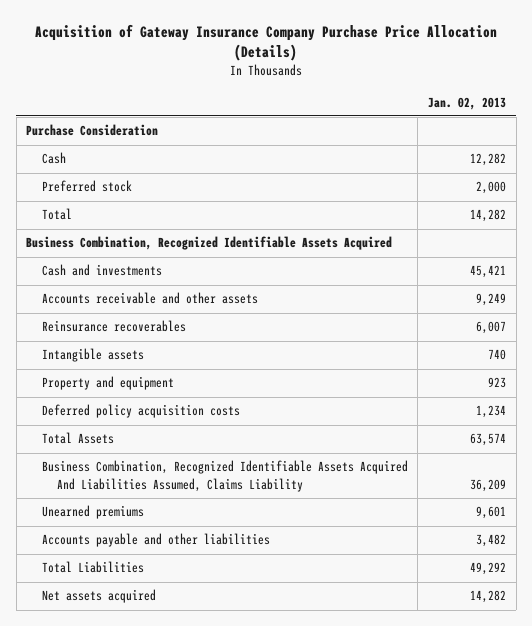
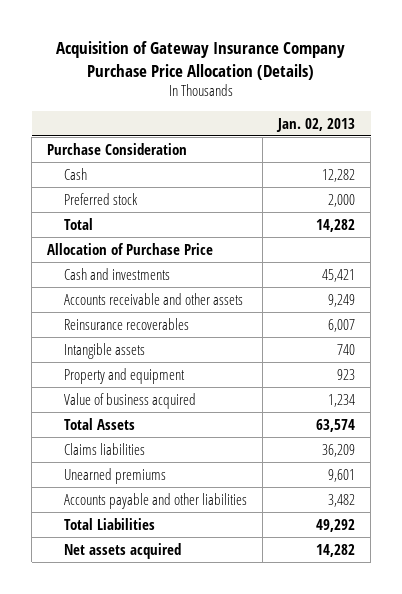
[26,236,393,251] Business Combination, Recognized Identifiable Assets Acquired -> [46,242,213,255] Allocation of Purchase Price
[41,404,240,419] Deferred policy acquisition costs -> [64,392,197,409] Value of business acquired
[41,460,408,492] Business Combination, Recognized Identifiable Assets Acquired And Liabilities Assumed, Claims Liability -> [64,442,146,455] Claims liabilities

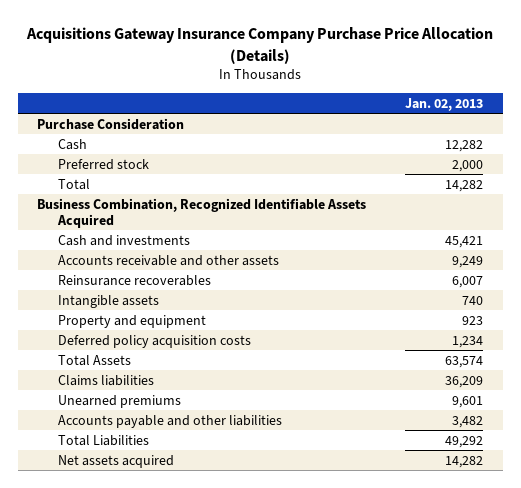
[56,41,346,80] Acquisition of Gateway Insurance Company Purchase Price Allocation (Details) -> [26,27,494,64] Acquisitions Gateway Insurance Company Purchase Price Allocation (Details)
[46,242,213,255] Allocation of Purchase Price -> [37,197,367,228] Business Combination, Recognized Identifiable Assets Acquired
[64,392,197,409] Value of business acquired -> [57,334,251,348] Deferred policy acquisition costs

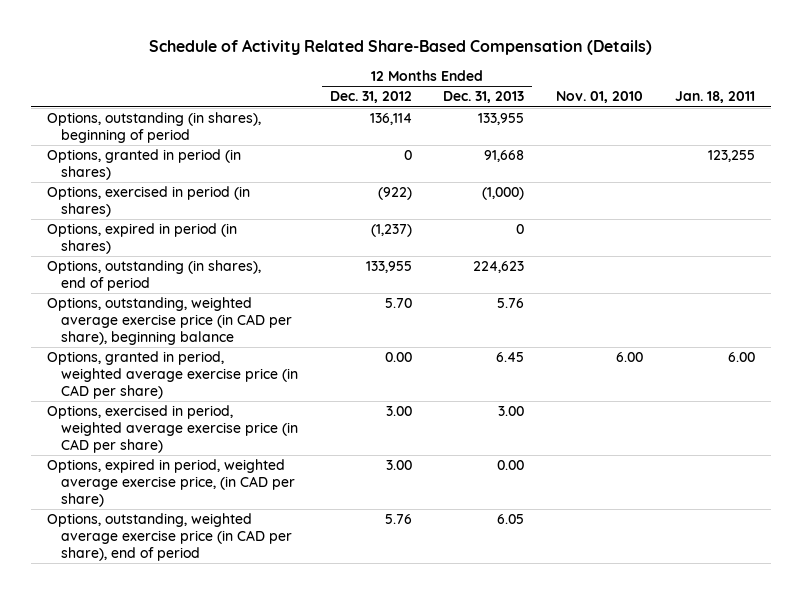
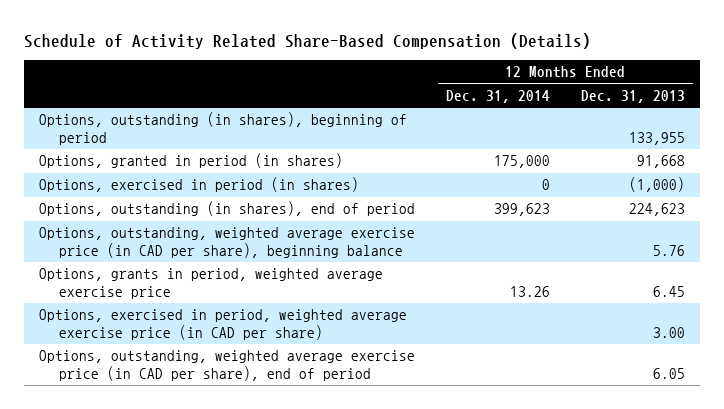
[329,91,412,104] Dec. 31, 2012 -> none
[556,91,644,104] Nov. 01, 2010 -> none
[674,91,755,104] Jan. 18, 2011 -> none
none -> [445,90,550,104] Dec. 31, 2014
[46,223,237,254] Options, expired in period (in shares) -> none
[46,351,298,399] Options, granted in period, weighted average exercise price (in CAD per share) -> [39,268,384,300] Options, grants in period, weighted average exercise price
[46,459,295,507] Options, expired in period, weighted average exercise price, (in CAD per share) -> none

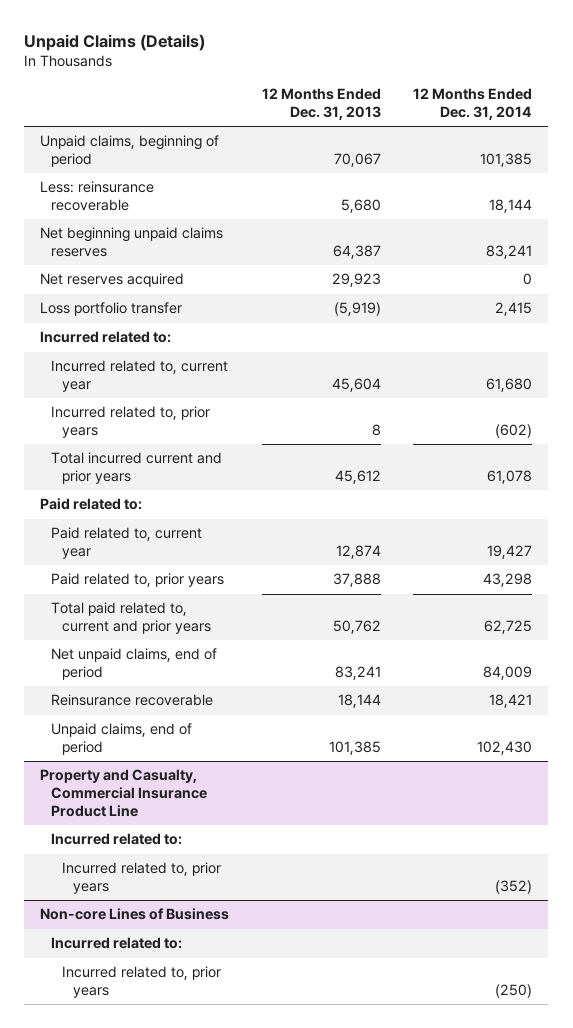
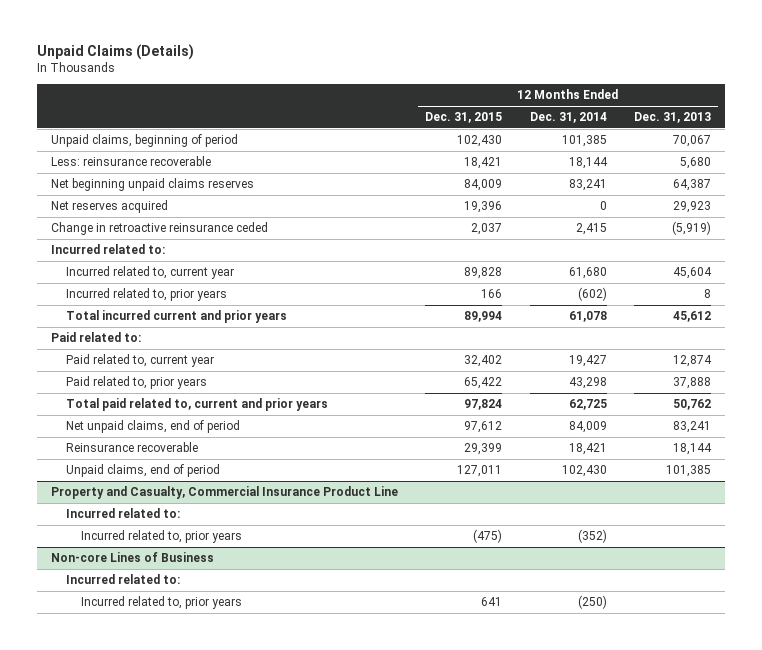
none -> [425,112,503,124] Dec. 31, 2015
[40,302,183,317] Loss portfolio transfer -> [50,222,268,236] Change in retroactive reinsurance ceded

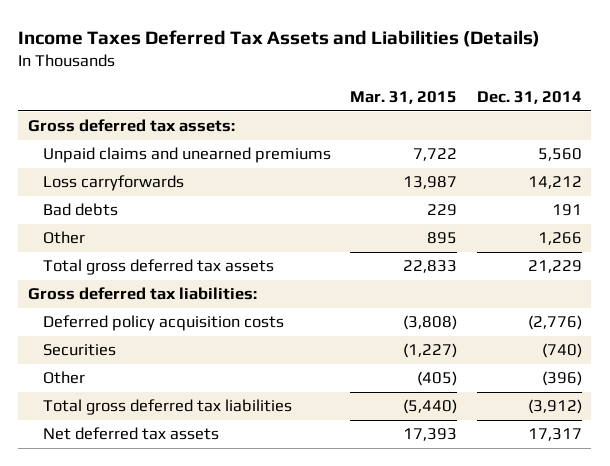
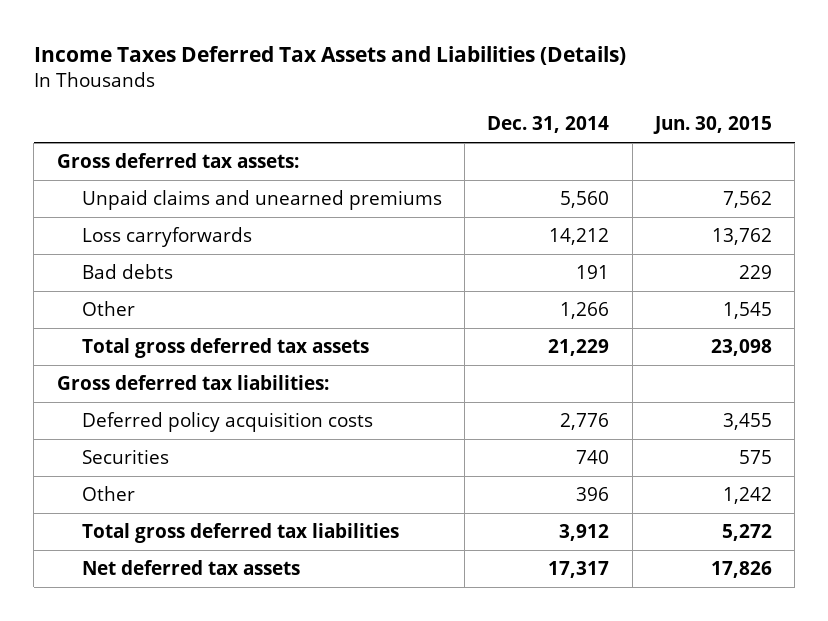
[350,91,458,105] Mar. 31, 2015 -> none
none -> [652,116,772,135] Jun. 30, 2015
[527,315,582,331] (2,776) -> [560,413,610,431] 2,776
[541,343,582,359] (740) -> [576,450,610,465] 740
[541,371,582,387] (396) -> [576,487,610,502] 396
[527,399,582,415] (3,912) -> [559,524,610,542] 3,912

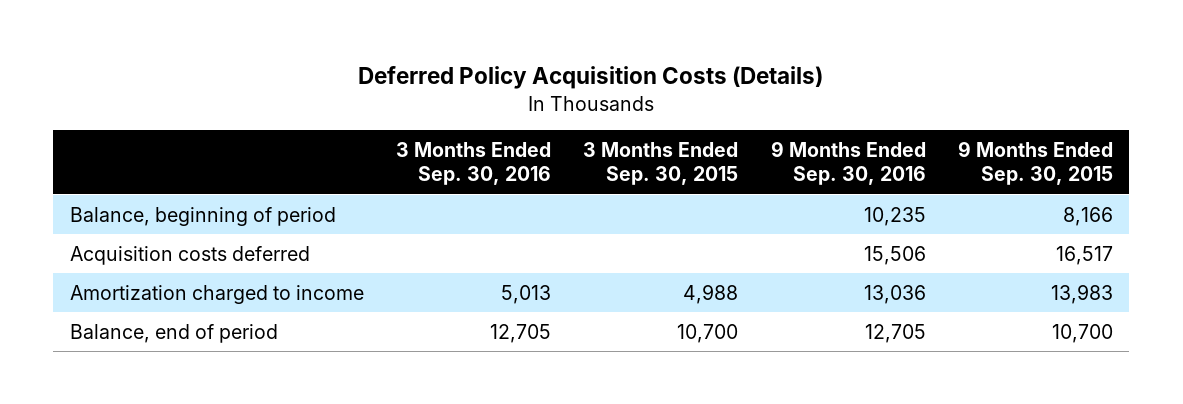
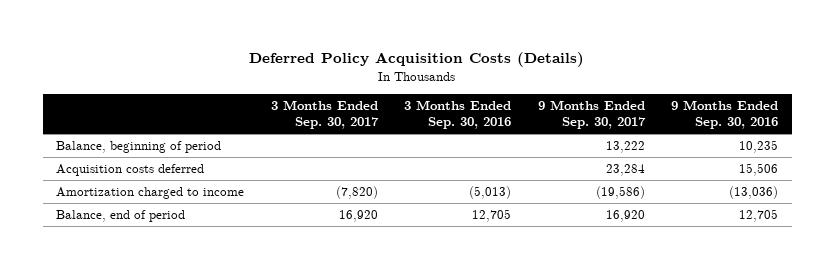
[583,142,739,186] 3 Months Ended Sep. 30, 2015 -> none
[958,141,1114,186] 9 Months Ended Sep. 30, 2015 -> none
none -> [270,100,379,130] 3 Months Ended Sep. 30, 2017
none -> [537,100,646,130] 9 Months Ended Sep. 30, 2017
[501,284,552,304] 5,013 -> [469,186,512,200] (5,013)
[863,284,926,304] 13,036 -> [729,186,779,200] (13,036)

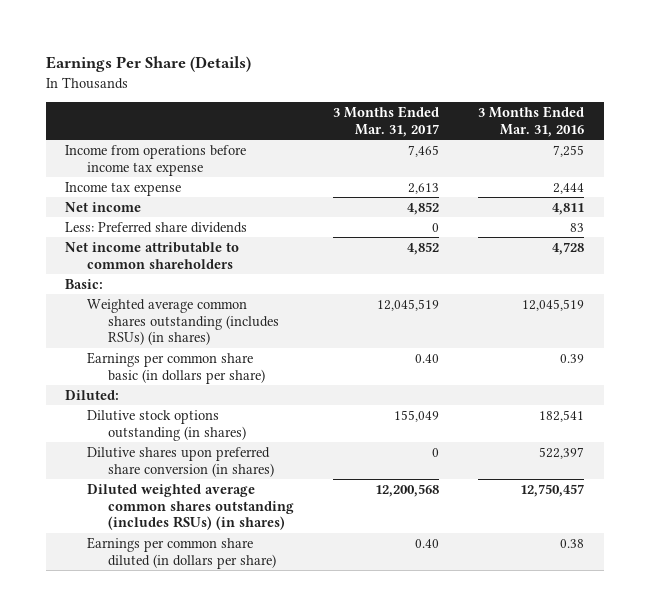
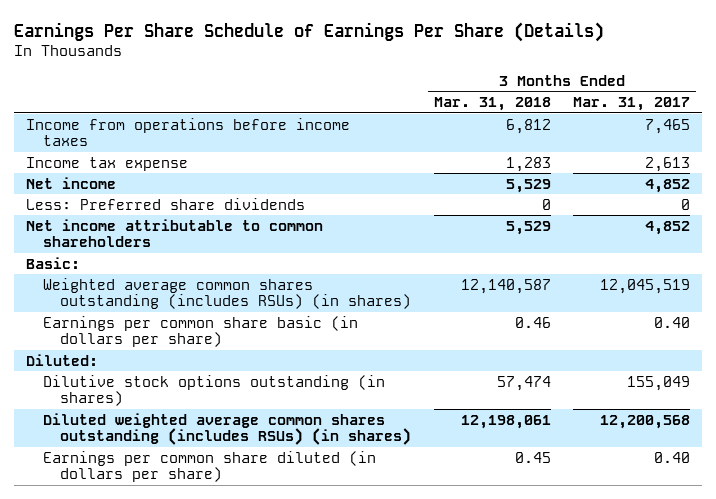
[45,56,251,73] Earnings Per Share (Details) -> [14,21,605,42] Earnings Per Share Schedule of Earnings Per Share (Details)
[478,106,585,137] 3 Months Ended Mar. 31, 2016 -> none
none -> [433,97,551,112] Mar. 31, 2018
[65,144,247,176] Income from operations before income tax expense -> [25,117,350,147] Income from operations before income taxes
[86,446,275,477] Dilutive shares upon preferred share conversion (in shares) -> none

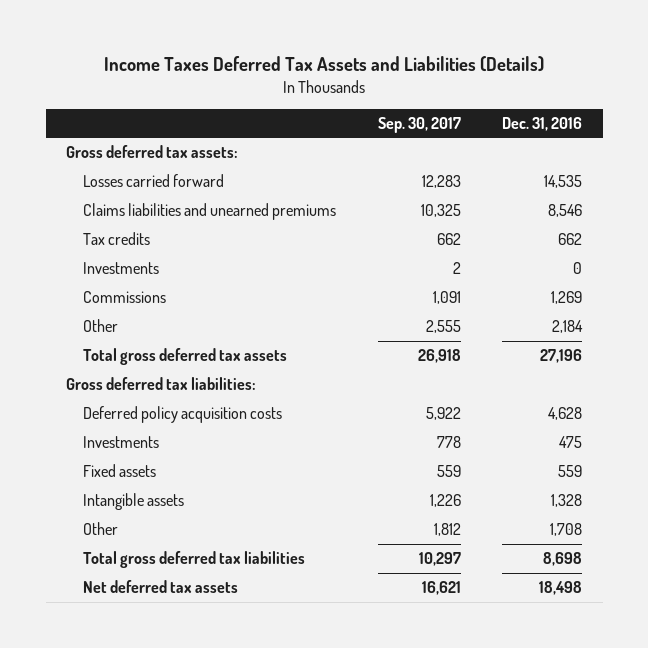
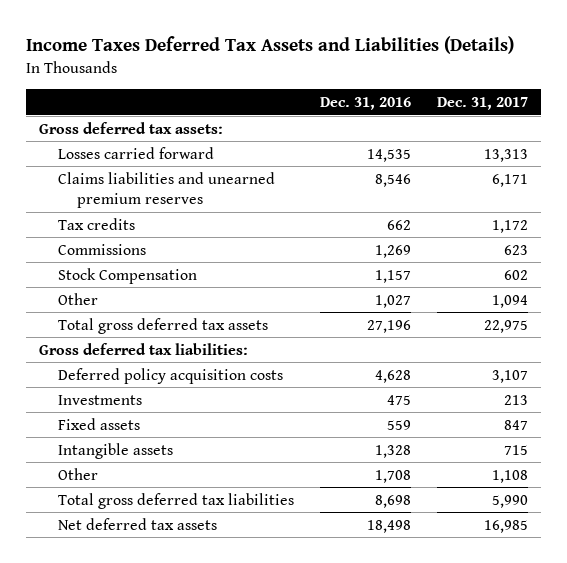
[377,116,461,133] Sep. 30, 2017 -> none
none -> [436,96,528,110] Dec. 31, 2017
[83,203,337,221] Claims liabilities and unearned premiums -> [58,171,276,209] Claims liabilities and unearned premium reserves
[83,262,160,275] Investments -> none
none -> [58,267,198,284] Stock Compensation
[552,320,584,334] 2,184 -> [374,294,411,308] 1,027

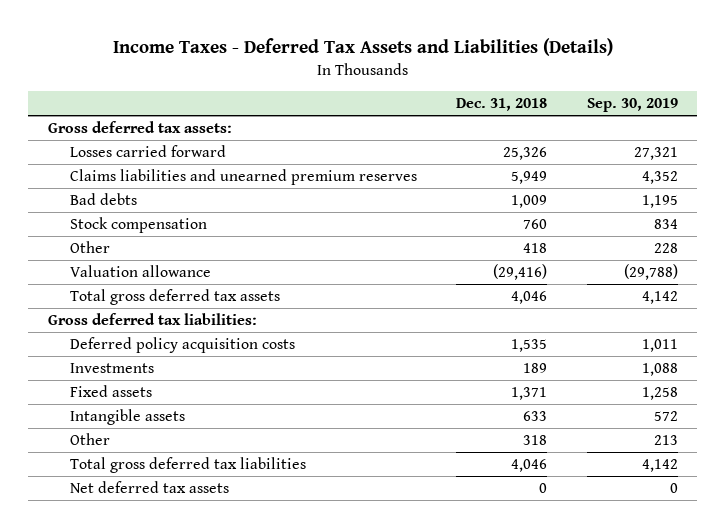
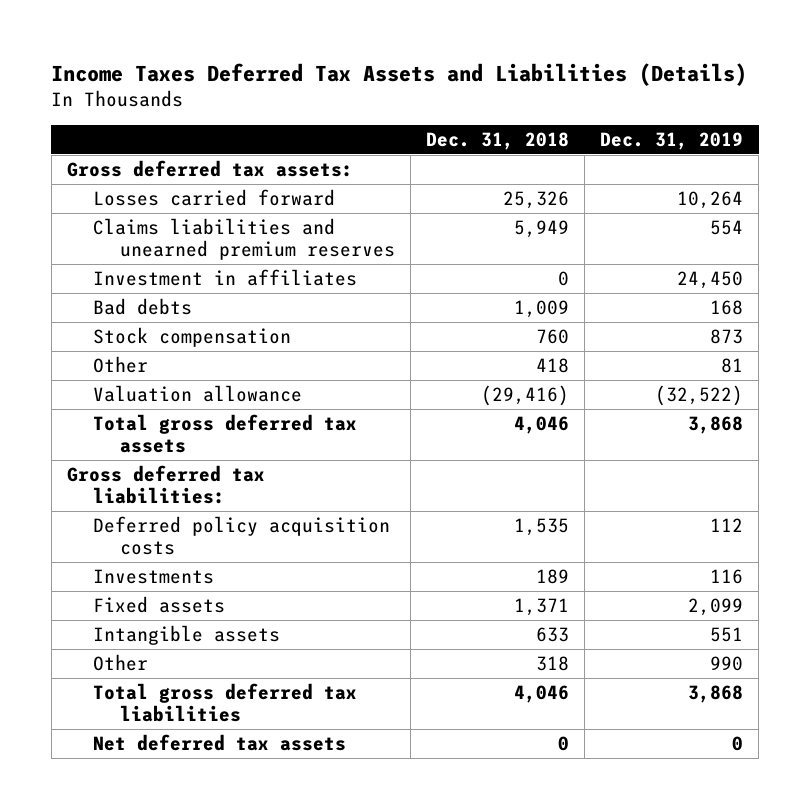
[112,38,613,57] Income Taxes - Deferred Tax Assets and Liabilities (Details) -> [51,62,748,86] Income Taxes Deferred Tax Assets and Liabilities (Details)
[586,97,678,112] Sep. 30, 2019 -> none
none -> [600,131,744,150] Dec. 31, 2019
none -> [93,269,358,287] Investment in affiliates

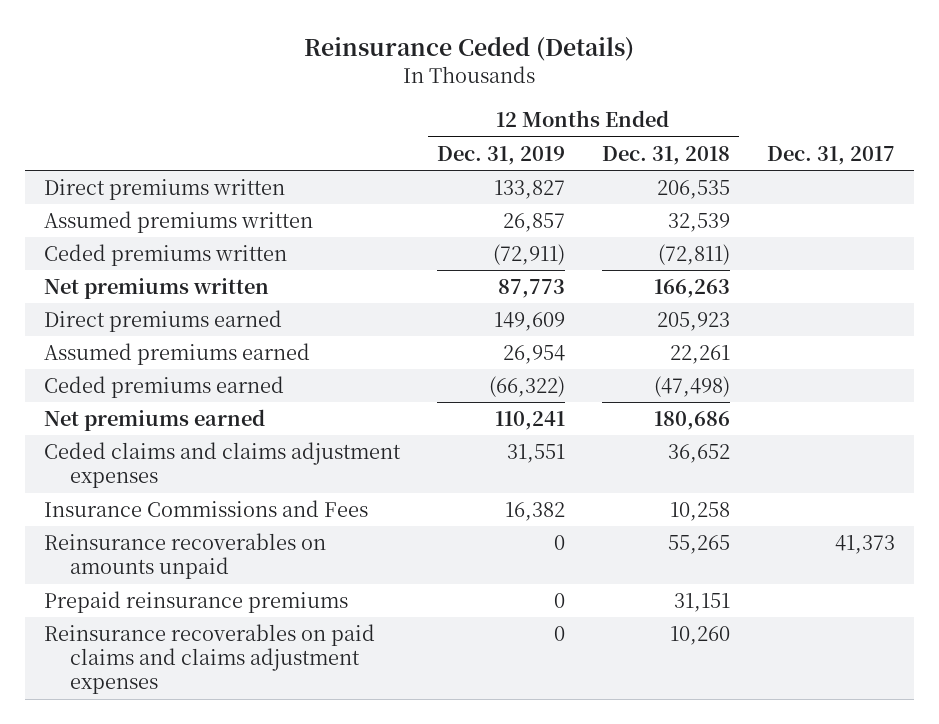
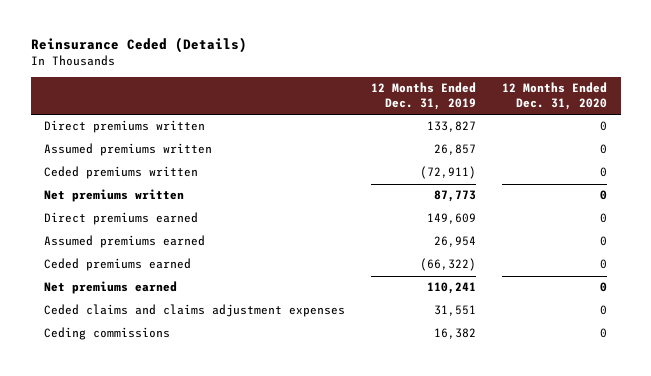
[602,145,731,165] Dec. 31, 2018 -> none
[767,145,896,165] Dec. 31, 2017 -> none
none -> [502,82,608,111] 12 Months Ended Dec. 31, 2020
[43,533,326,580] Reinsurance recoverables on amounts unpaid -> none
[43,591,348,614] Prepaid reinsurance premiums -> none
[43,624,375,695] Reinsurance recoverables on paid claims and claims adjustment expenses -> none
[43,500,368,518] Insurance Commissions and Fees -> [43,327,170,341] Ceding commissions

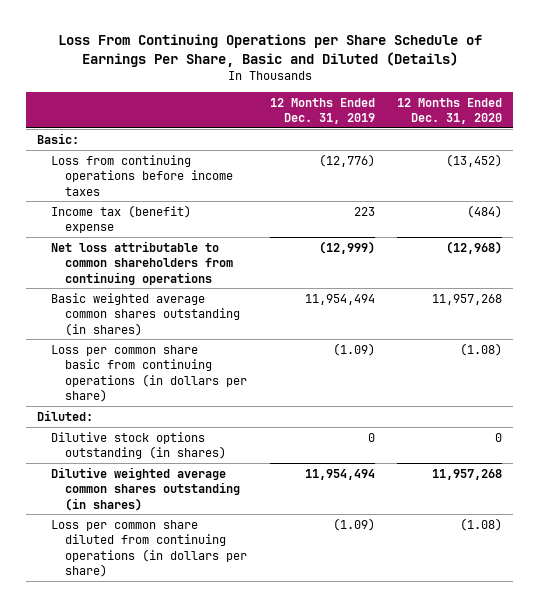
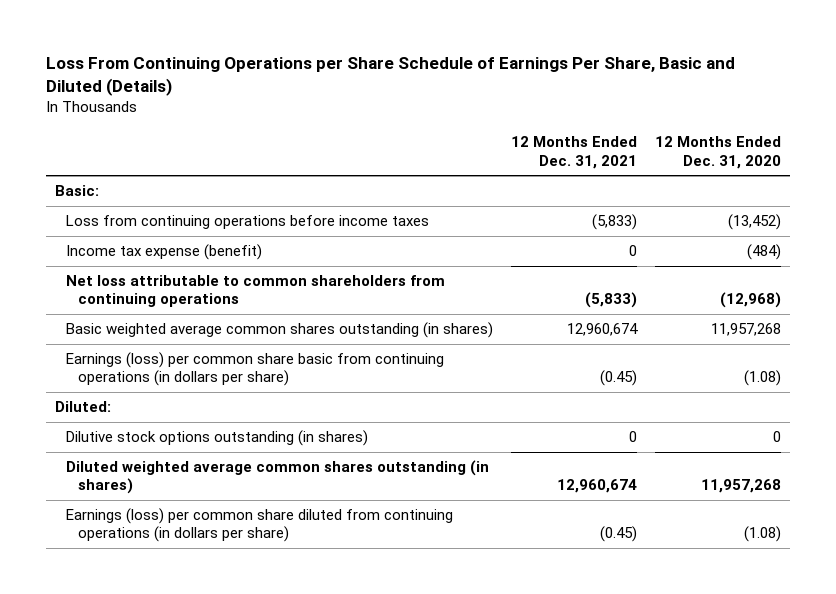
[269,97,375,124] 12 Months Ended Dec. 31, 2019 -> none
none -> [511,136,638,169] 12 Months Ended Dec. 31, 2021
[51,204,192,234] Income tax (benefit) expense -> [66,244,263,261] Income tax expense (benefit)
[51,344,248,403] Loss per common share basic from continuing operations (in dollars per share) -> [66,352,445,387] Earnings (loss) per common share basic from continuing operations (in dollars per share)
[51,466,241,511] Dilutive weighted average common shares outstanding (in shares) -> [66,460,490,495] Diluted weighted average common shares outstanding (in shares)
[51,519,248,578] Loss per common share diluted from continuing operations (in dollars per share) -> [66,508,454,543] Earnings (loss) per common share diluted from continuing operations (in dollars per share)

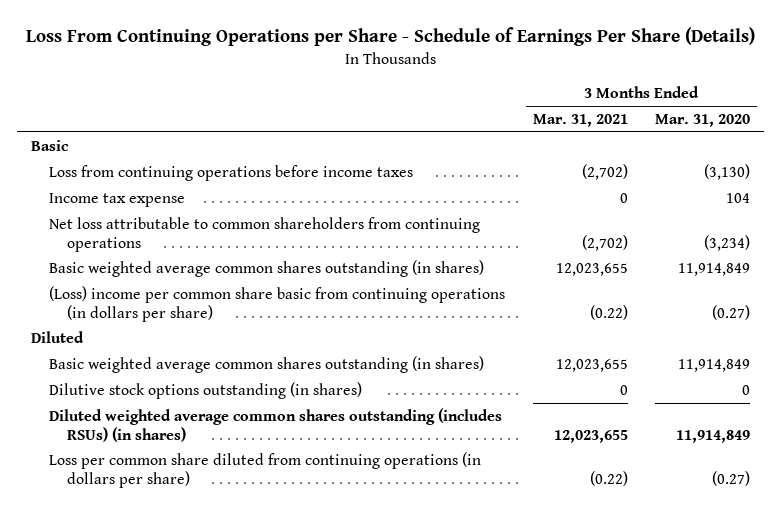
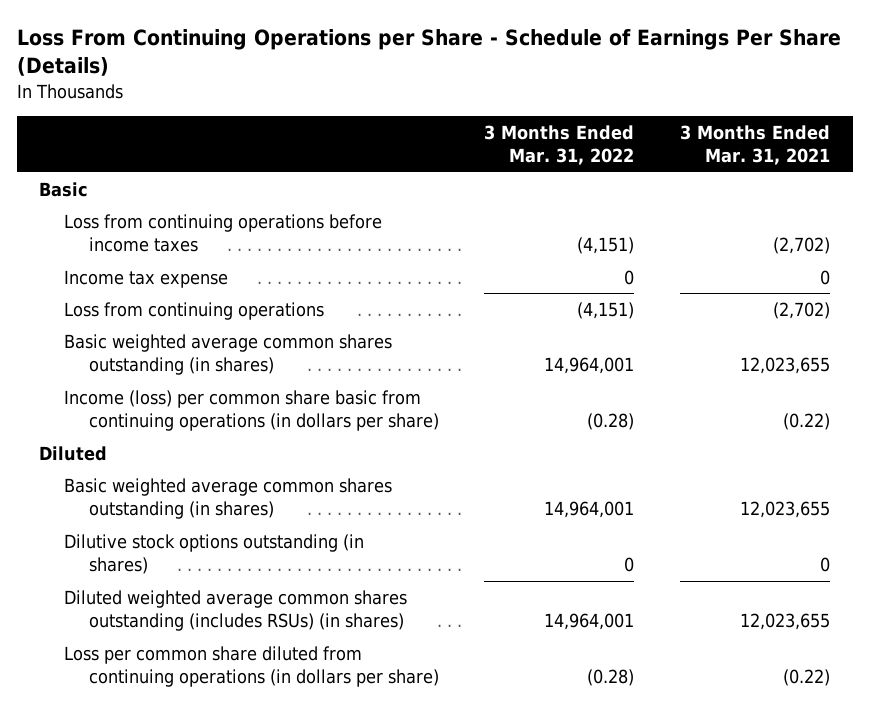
[655,114,751,128] Mar. 31, 2020 -> none
none -> [484,125,635,166] 3 Months Ended Mar. 31, 2022
[49,216,481,252] Net loss attributable to common shareholders from continuing operations -> [64,301,325,320] Loss from continuing operations
[49,285,506,322] (Loss) income per common share basic from continuing operations (in dollars per share) -> [64,389,440,432] Income (loss) per common share basic from continuing operations (in dollars per share)

